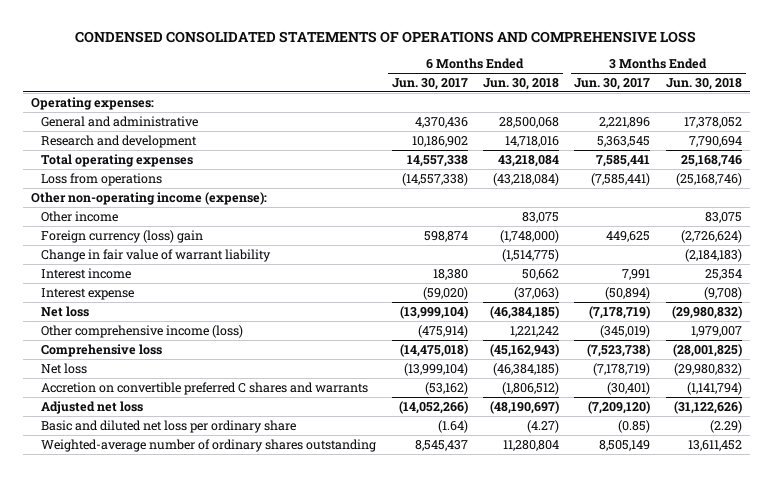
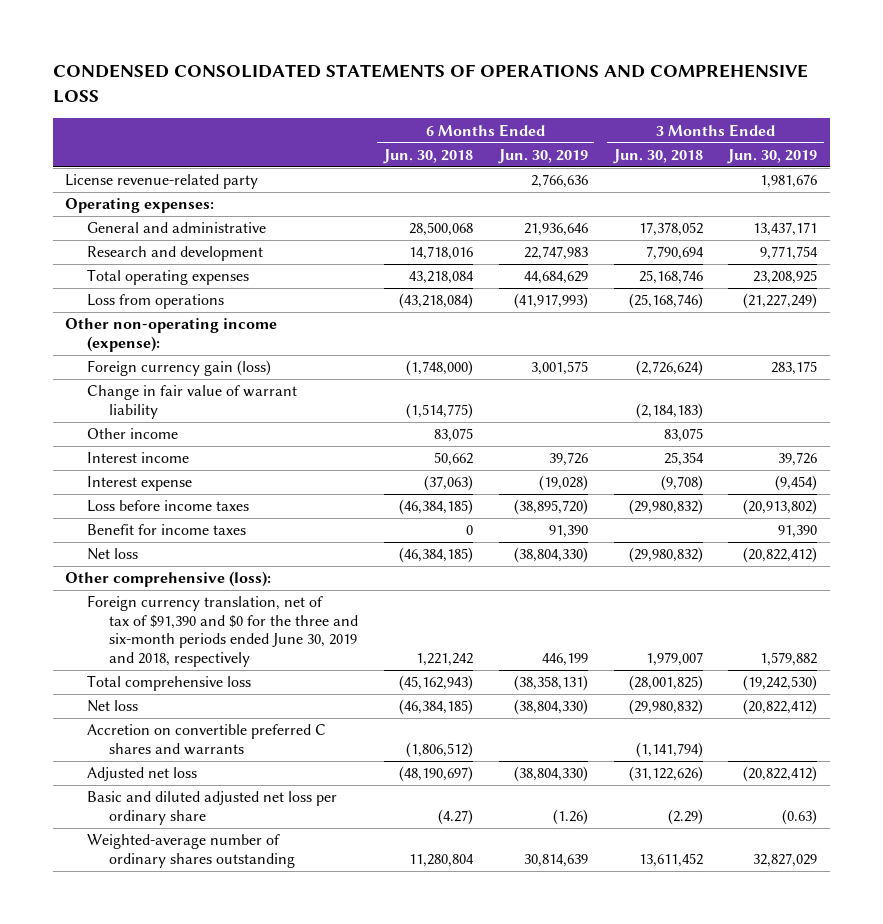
[391,78,468,91] Jun. 30, 2017 -> none
[574,78,651,91] Jun. 30, 2017 -> none
none -> [497,148,588,164] Jun. 30, 2019
none -> [727,148,818,164] Jun. 30, 2019
none -> [65,174,259,190] License revenue-related party
[41,229,204,243] Foreign currency (loss) gain -> [87,360,272,377] Foreign currency gain (loss)
[41,210,119,222] Other income -> [87,428,179,440] Other income
none -> [87,500,250,513] Loss before income taxes
none -> [87,524,247,536] Benefit for income taxes
none -> [65,571,272,588] Other comprehensive (loss):
[41,324,244,338] Other comprehensive income (loss) -> [87,595,359,667] Foreign currency translation, net of tax of $91,390 and $0 for the three and six-month periods ended June 30, 2019 and 2018, respectively
[41,343,163,357] Comprehensive loss -> [87,675,252,692] Total comprehensive loss
[41,419,297,433] Basic and diluted net loss per ordinary share -> [87,791,338,825] Basic and diluted adjusted net loss per ordinary share

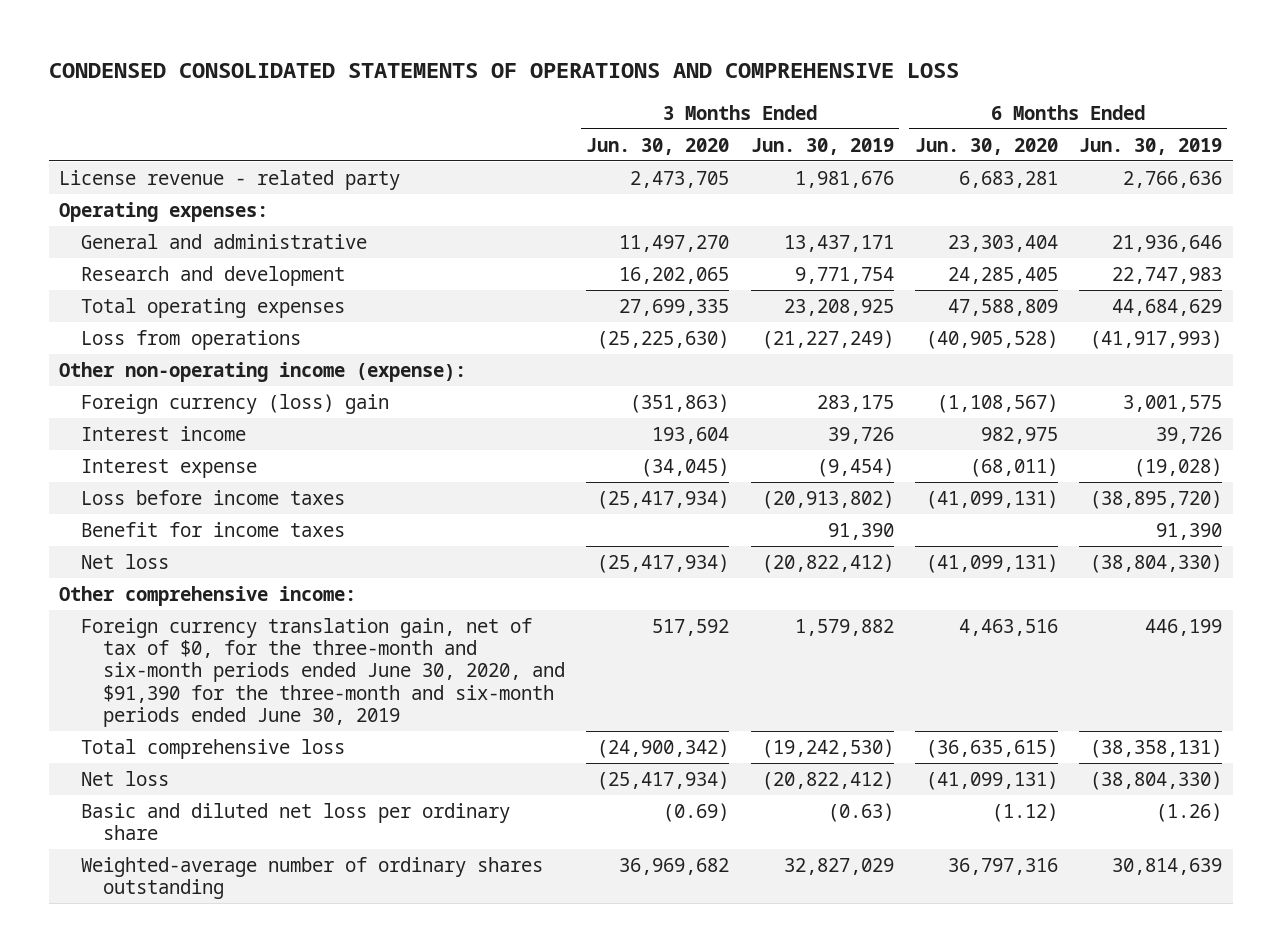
[382,148,473,164] Jun. 30, 2018 -> none
[612,148,703,164] Jun. 30, 2018 -> none
none -> [586,137,730,155] Jun. 30, 2020
none -> [914,137,1058,155] Jun. 30, 2020
[65,174,259,190] License revenue-related party -> [59,169,401,190] License revenue - related party
[87,385,298,419] Change in fair value of warrant liability -> none
[87,428,179,440] Other income -> none
[87,360,272,377] Foreign currency gain (loss) -> [81,393,390,414] Foreign currency (loss) gain
[65,571,272,588] Other comprehensive (loss): -> [59,585,357,606] Other comprehensive income:
[87,595,359,667] Foreign currency translation, net of tax of $91,390 and $0 for the three and six-month periods ended June 30, 2019 and 2018, respectively -> [81,617,566,728] Foreign currency translation gain, net of tax of $0, for the three-month and six-month periods ended June 30, 2020, and $91,390 for the three-month and six-month periods ended June 30, 2019
[87,724,327,755] Accretion on convertible preferred C shares and warrants -> none
[87,767,198,782] Adjusted net loss -> none
[87,791,338,825] Basic and diluted adjusted net loss per ordinary share -> [81,802,511,841] Basic and diluted net loss per ordinary share

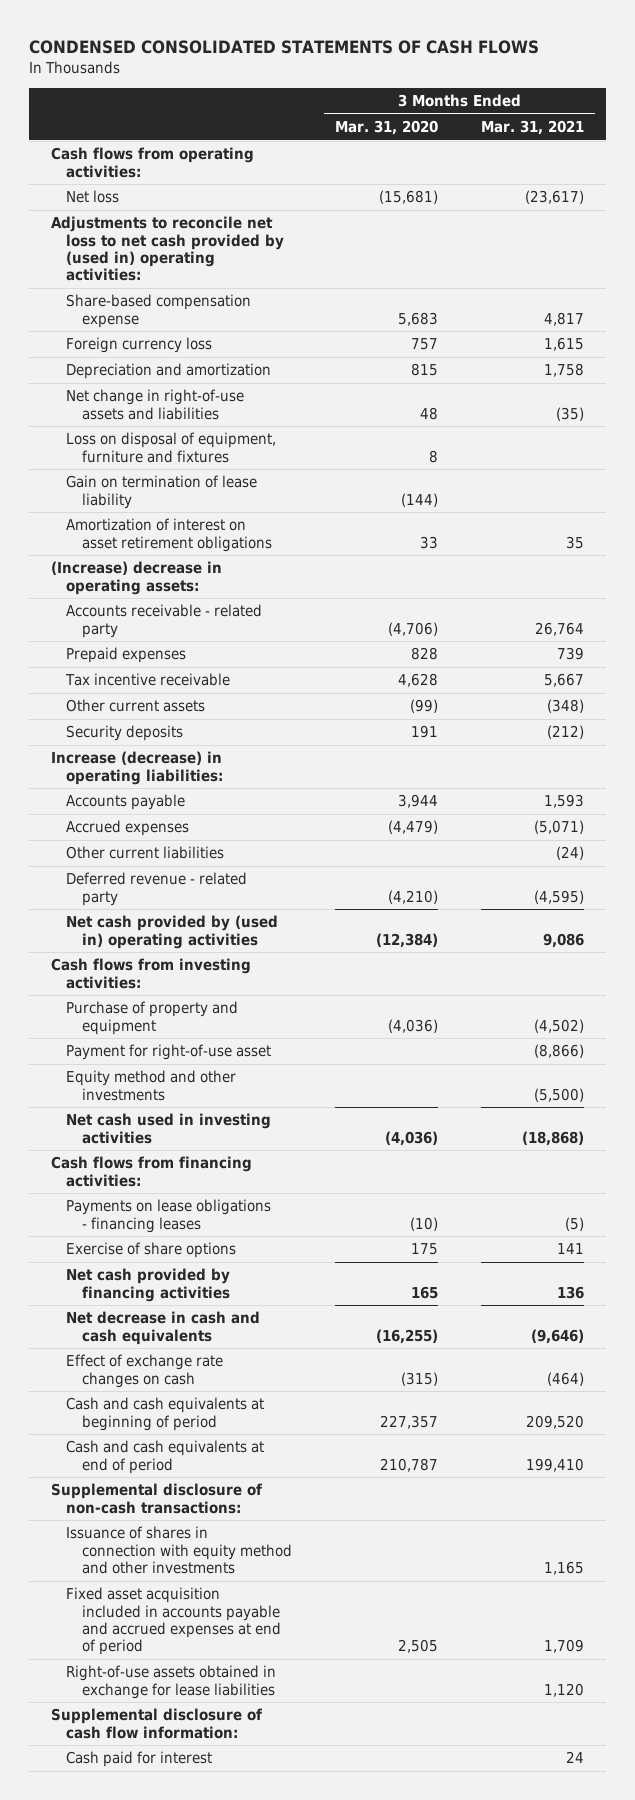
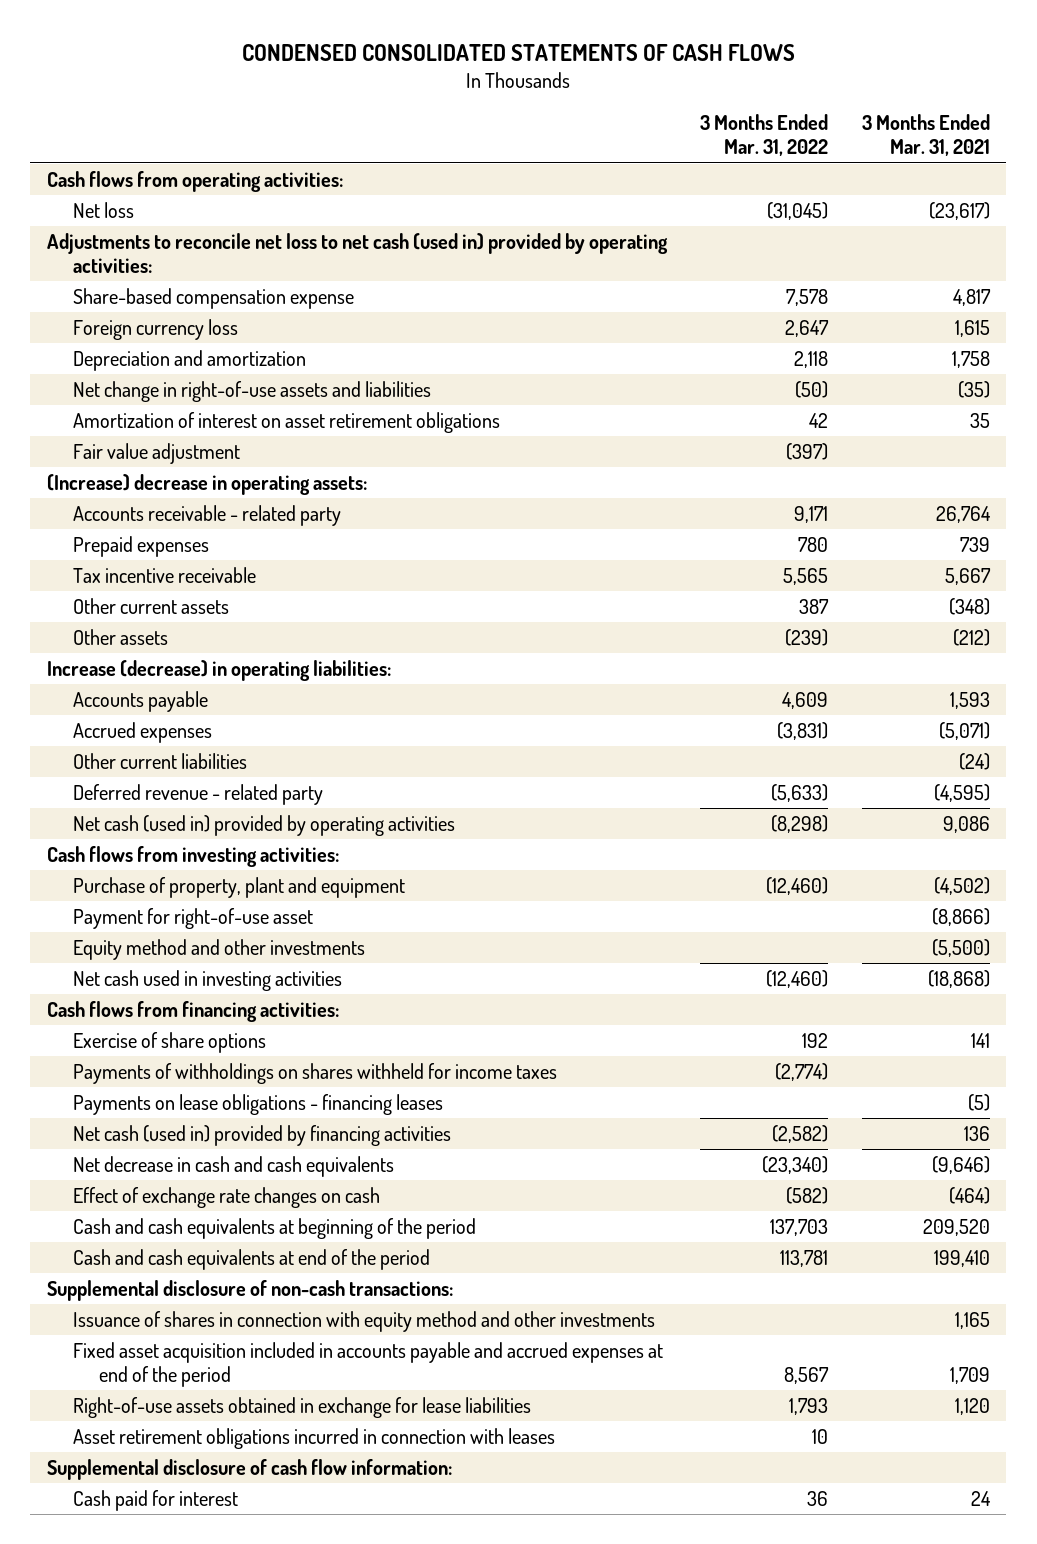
[334,120,438,136] Mar. 31, 2020 -> none
none -> [700,114,829,157] 3 Months Ended Mar. 31, 2022
[51,216,285,282] Adjustments to reconcile net loss to net cash provided by (used in) operating activities: -> [46,232,668,273] Adjustments to reconcile net loss to net cash (used in) provided by operating activities:
[66,432,277,463] Loss on disposal of equipment, furniture and fixtures -> none
[66,475,258,509] Gain on termination of lease liability -> none
none -> [72,442,240,464] Fair value adjustment
[66,725,184,742] Security deposits -> [72,628,168,645] Other assets
[66,915,279,949] Net cash provided by (used in) operating activities -> [72,814,455,836] Net cash (used in) provided by operating activities
[66,1001,239,1035] Purchase of property and equipment -> [72,876,405,898] Purchase of property, plant and equipment
none -> [72,1062,557,1084] Payments of withholdings on shares withheld for income taxes
[66,1199,272,1233] Payments on lease obligations - financing leases -> [72,1093,443,1115] Payments on lease obligations - financing leases
[66,1268,231,1302] Net cash provided by financing activities -> [72,1124,451,1146] Net cash (used in) provided by financing activities
[66,1397,265,1431] Cash and cash equivalents at beginning of period -> [72,1217,476,1239] Cash and cash equivalents at beginning of the period
[66,1440,265,1474] Cash and cash equivalents at end of period -> [72,1248,430,1270] Cash and cash equivalents at end of the period
[66,1587,281,1656] Fixed asset acquisition included in accounts payable and accrued expenses at end of period -> [72,1341,663,1387] Fixed asset acquisition included in accounts payable and accrued expenses at end of the period
none -> [72,1427,555,1449] Asset retirement obligations incurred in connection with leases

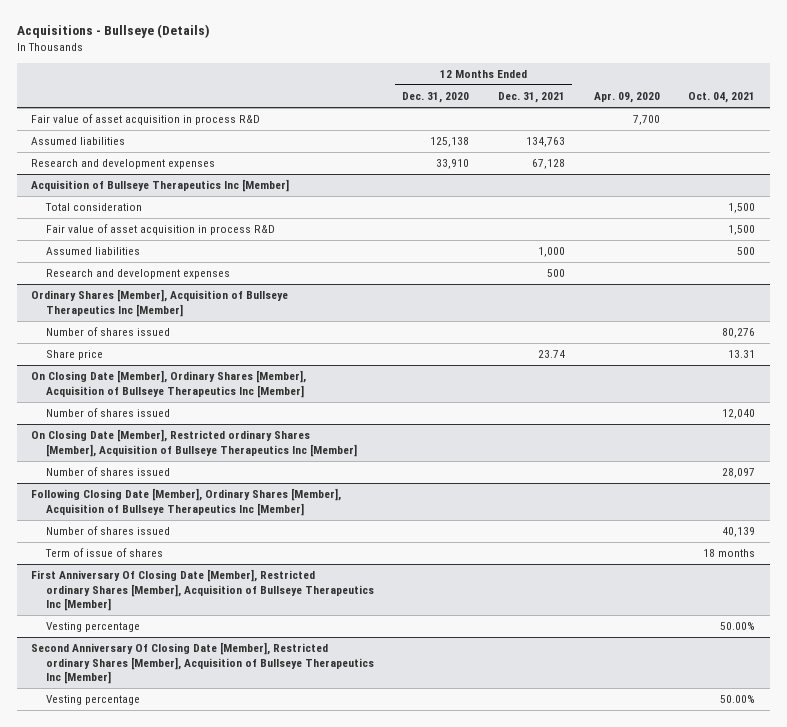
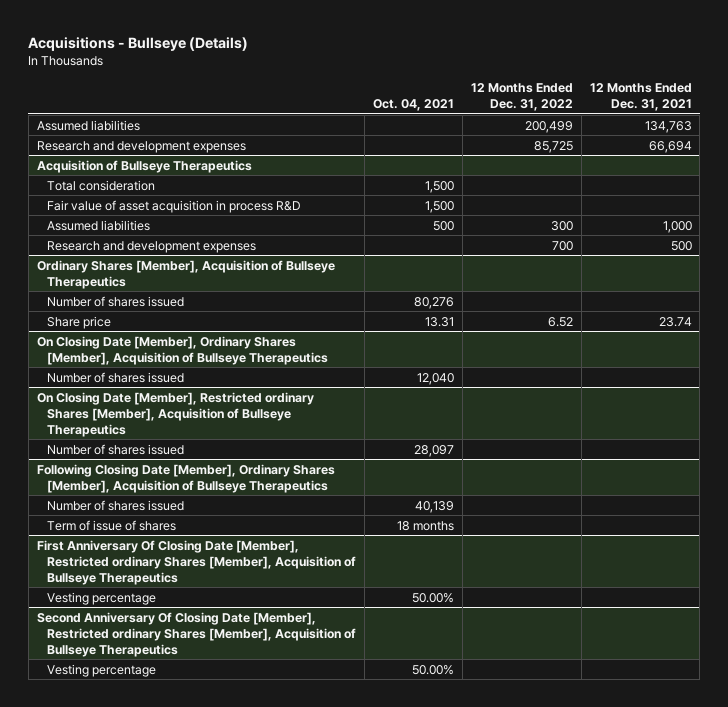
[402,92,470,104] Dec. 31, 2020 -> none
[593,92,660,104] Apr. 09, 2020 -> none
none -> [470,83,573,112] 12 Months Ended Dec. 31, 2022
[31,114,261,126] Fair value of asset acquisition in process R&D -> none
[531,159,565,170] 67,128 -> [648,140,692,153] 66,694
[31,179,290,193] Acquisition of Bullseye Therapeutics Inc [Member] -> [36,159,252,173] Acquisition of Bullseye Therapeutics
[31,289,289,317] Ordinary Shares [Member], Acquisition of Bullseye Therapeutics Inc [Member] -> [36,259,335,289] Ordinary Shares [Member], Acquisition of Bullseye Therapeutics
[31,370,307,398] On Closing Date [Member], Ordinary Shares [Member], Acquisition of Bullseye Therapeutics Inc [Member] -> [36,335,329,365] On Closing Date [Member], Ordinary Shares [Member], Acquisition of Bullseye Therapeutics
[31,429,357,457] On Closing Date [Member], Restricted ordinary Shares [Member], Acquisition of Bullseye Therapeutics Inc [Member] -> [36,391,314,437] On Closing Date [Member], Restricted ordinary Shares [Member], Acquisition of Bullseye Therapeutics
[31,488,342,516] Following Closing Date [Member], Ordinary Shares [Member], Acquisition of Bullseye Therapeutics Inc [Member] -> [36,463,335,493] Following Closing Date [Member], Ordinary Shares [Member], Acquisition of Bullseye Therapeutics
[31,569,374,612] First Anniversary Of Closing Date [Member], Restricted ordinary Shares [Member], Acquisition of Bullseye Therapeutics Inc [Member] -> [36,539,357,585] First Anniversary Of Closing Date [Member], Restricted ordinary Shares [Member], Acquisition of Bullseye Therapeutics
[31,642,374,685] Second Anniversary Of Closing Date [Member], Restricted ordinary Shares [Member], Acquisition of Bullseye Therapeutics Inc [Member] -> [36,611,357,657] Second Anniversary Of Closing Date [Member], Restricted ordinary Shares [Member], Acquisition of Bullseye Therapeutics

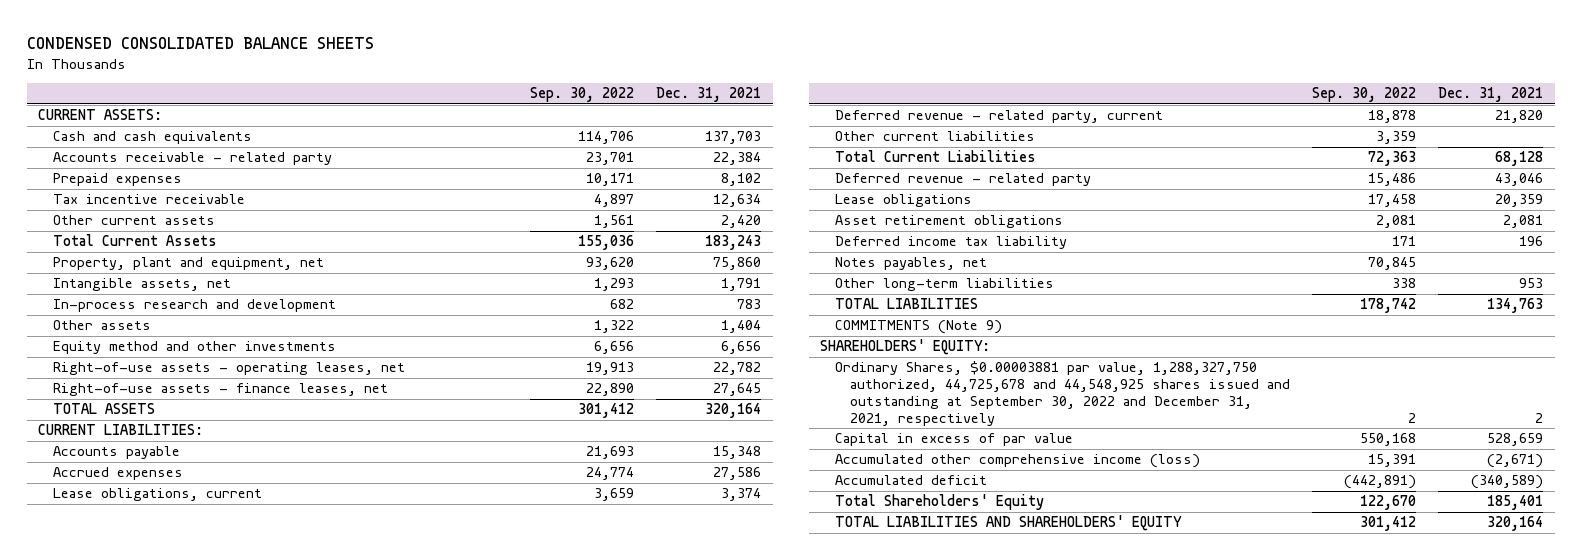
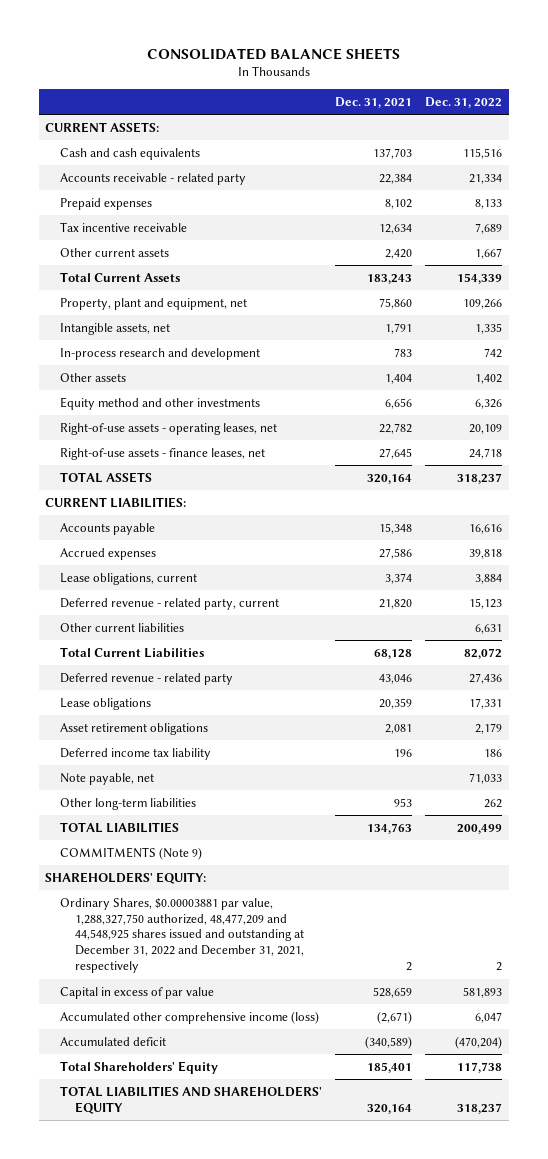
[26,37,374,50] CONDENSED CONSOLIDATED BALANCE SHEETS -> [146,47,400,60] CONSOLIDATED BALANCE SHEETS
[530,87,635,103] Sep. 30, 2022 -> none
none -> [425,96,503,108] Dec. 31, 2022
[834,257,987,271] Notes payables, net -> [60,772,155,785] Note payable, net
[834,361,1290,427] Ordinary Shares, $0.00003881 par value, 1,288,327,750 authorized, 44,725,678 and 44,548,925 shares issued and outstanding at September 30, 2022 and December 31, 2021, respectively -> [60,897,305,974] Ordinary Shares, $0.00003881 par value, 1,288,327,750 authorized, 48,477,209 and 44,548,925 shares issued and outstanding at December 31, 2022 and December 31, 2021, respectively

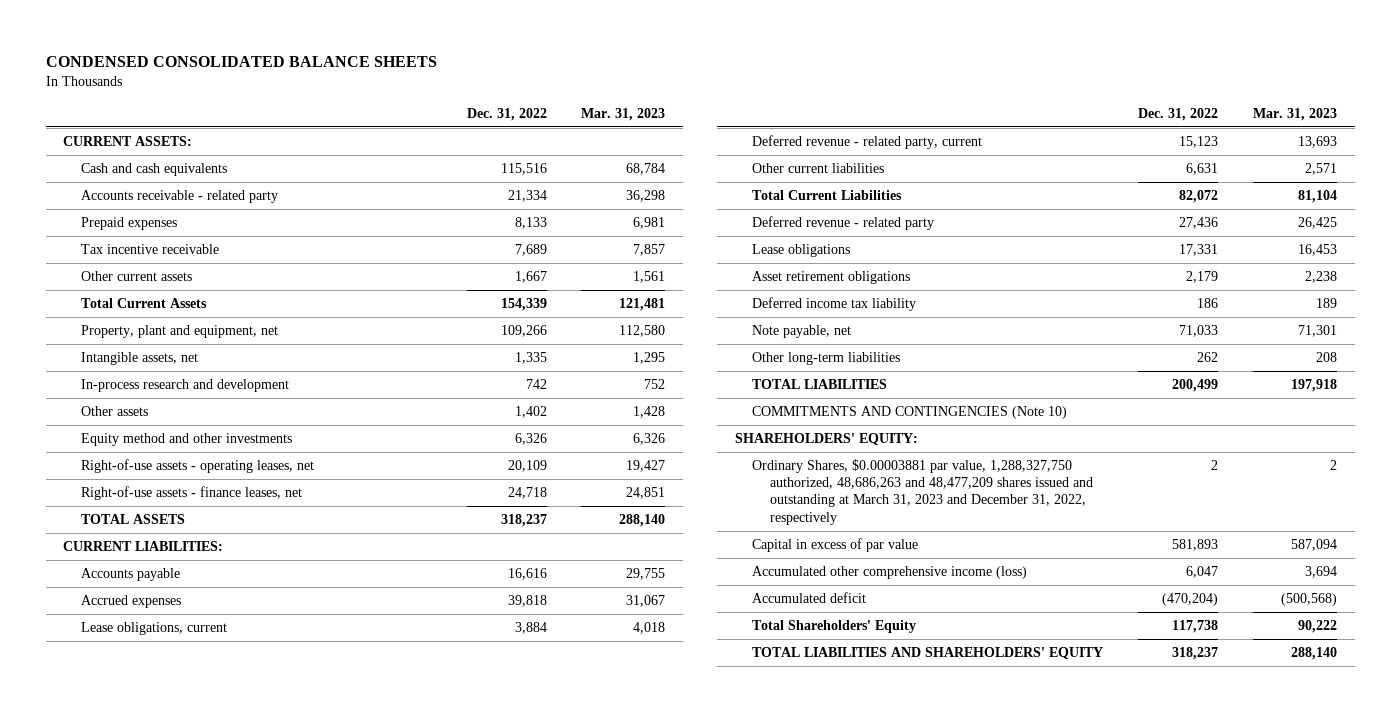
[146,47,400,60] CONSOLIDATED BALANCE SHEETS -> [45,56,437,68] CONDENSED CONSOLIDATED BALANCE SHEETS
[335,96,413,108] Dec. 31, 2021 -> none
none -> [581,107,666,121] Mar. 31, 2023
[60,846,203,860] COMMITMENTS (Note 9) -> [752,406,1068,420] COMMITMENTS AND CONTINGENCIES (Note 10)
[60,897,305,974] Ordinary Shares, $0.00003881 par value, 1,288,327,750 authorized, 48,477,209 and 44,548,925 shares issued and outstanding at December 31, 2022 and December 31, 2021, respectively -> [752,459,1094,525] Ordinary Shares, $0.00003881 par value, 1,288,327,750 authorized, 48,686,263 and 48,477,209 shares issued and outstanding at March 31, 2023 and December 31, 2022, respectively

